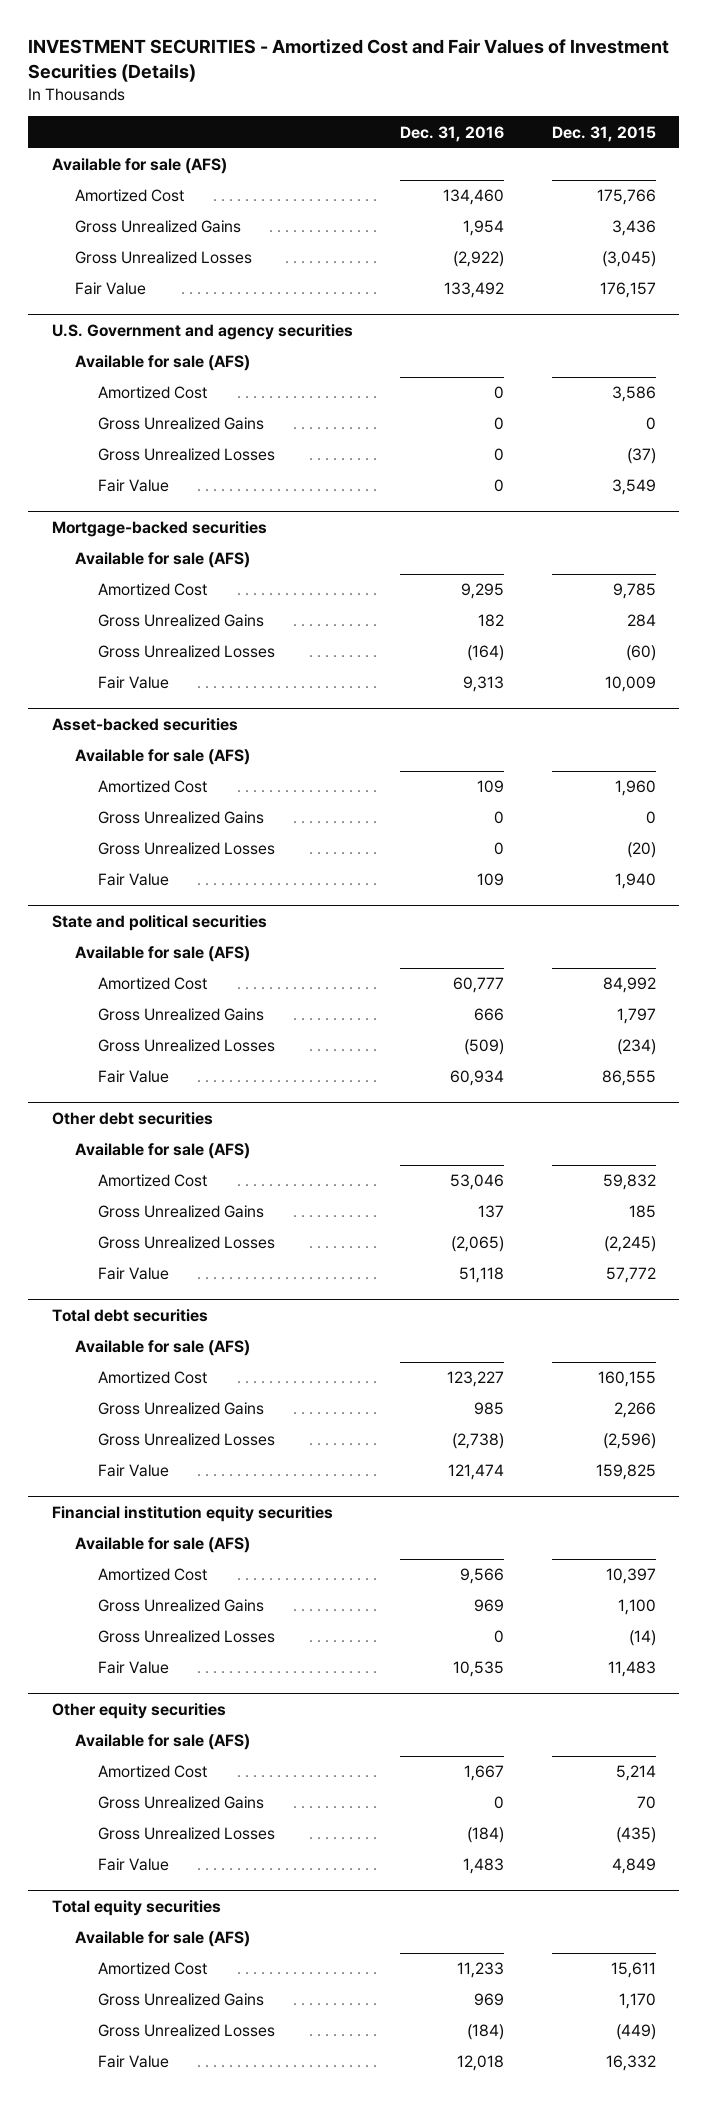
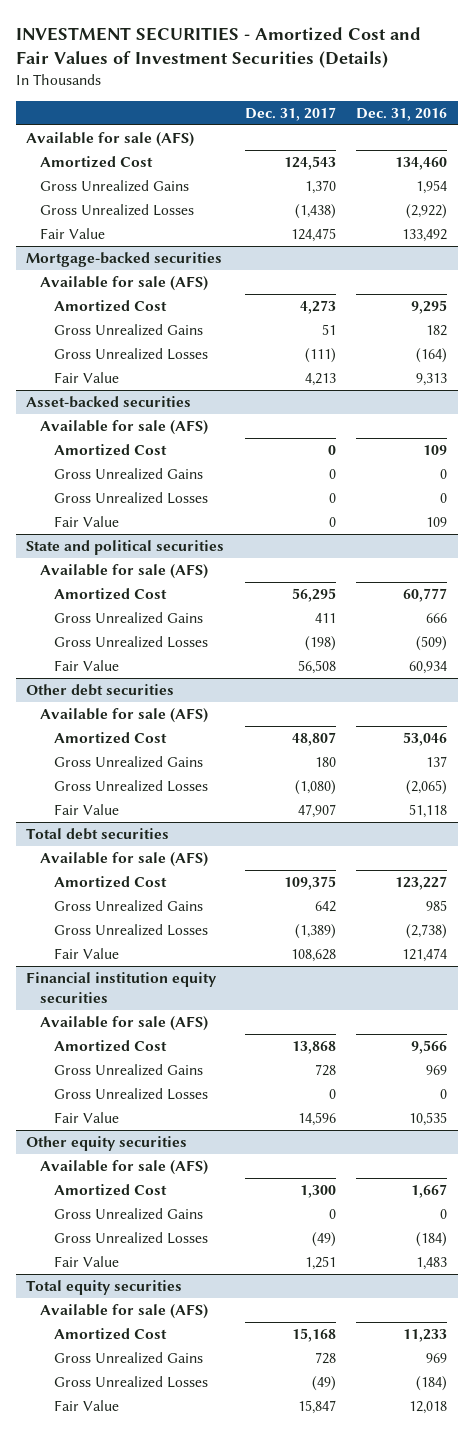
[551,125,656,142] Dec. 31, 2015 -> none
none -> [244,106,336,121] Dec. 31, 2017
[51,323,353,340] U.S. Government and agency securities -> none
[74,355,250,372] Available for sale (AFS) -> none
[97,386,207,400] Amortized Cost -> none
[97,417,264,431] Gross Unrealized Gains -> none
[97,448,275,462] Gross Unrealized Losses -> none
[97,479,169,493] Fair Value -> none

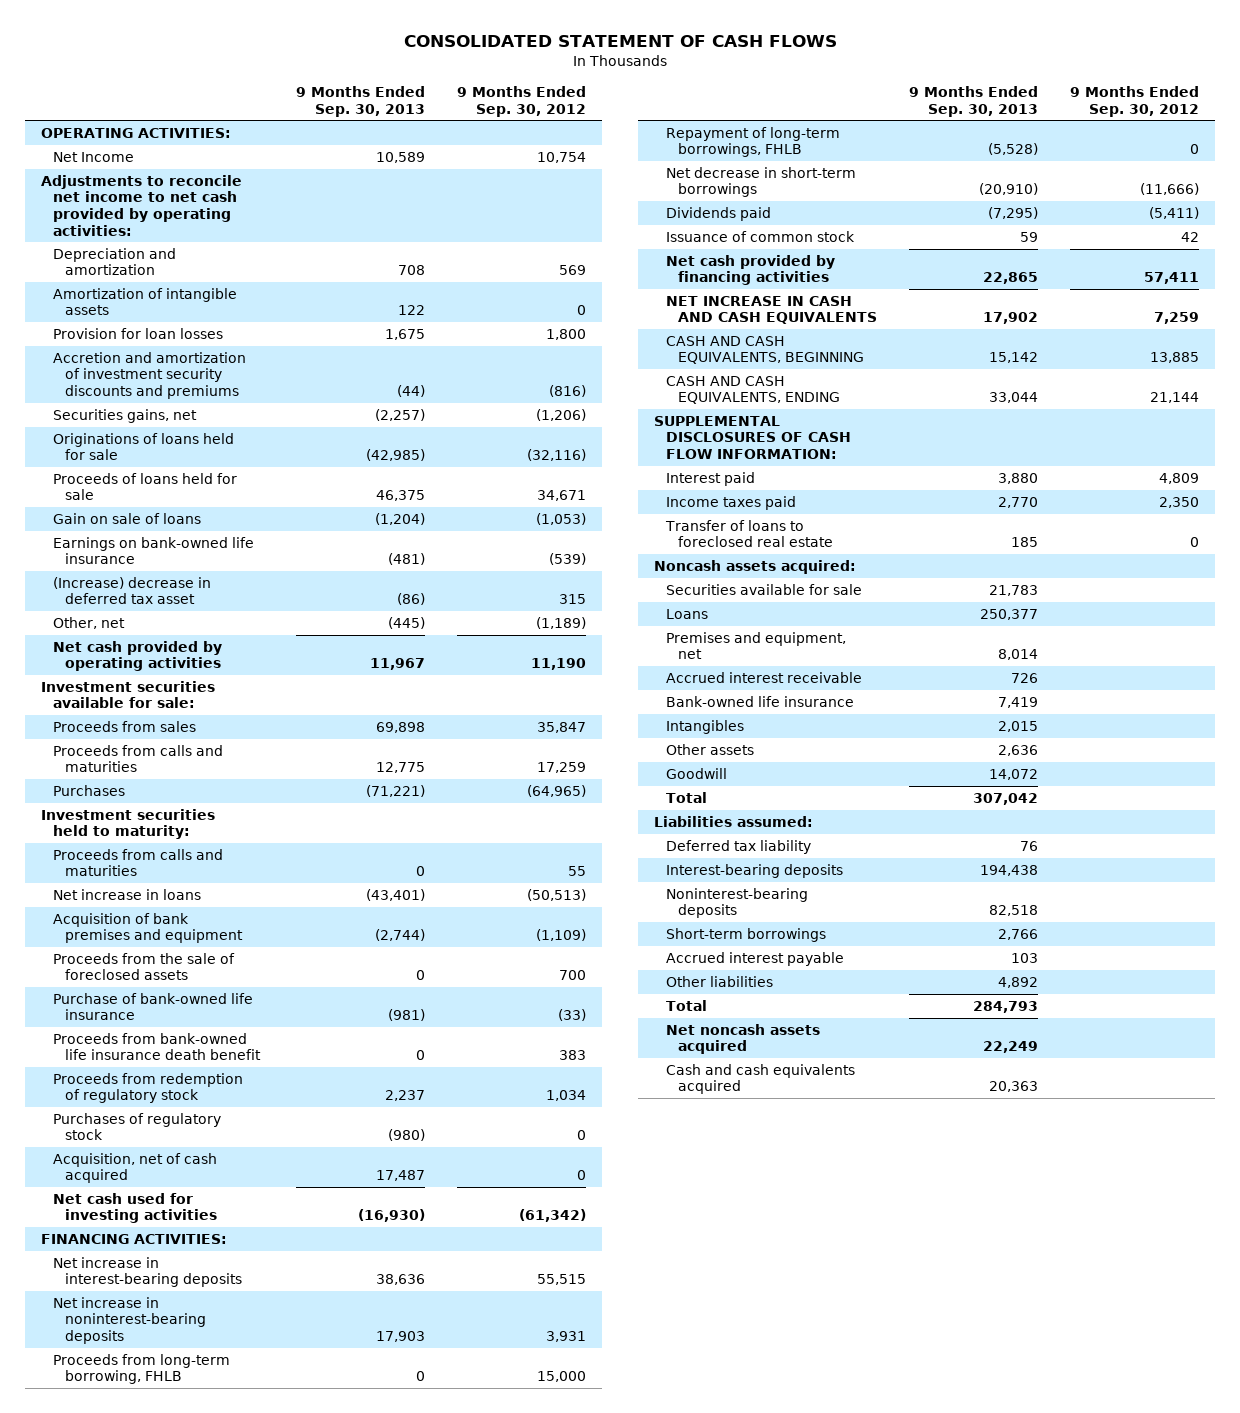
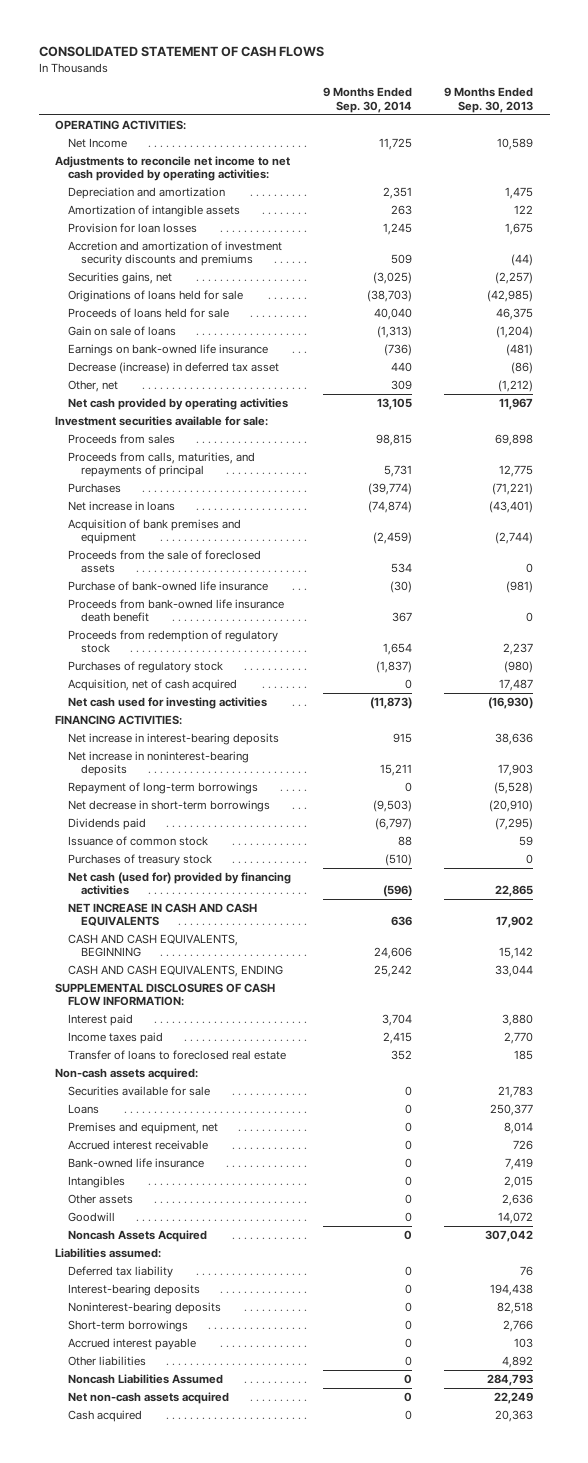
[457,86,587,117] 9 Months Ended Sep. 30, 2012 -> none
none -> [323,87,413,113] 9 Months Ended Sep. 30, 2014
[398,265,426,276] 708 -> [505,186,534,199] 1,475
[53,576,212,605] (Increase) decrease in deferred tax asset -> [67,361,279,374] Decrease (increase) in deferred tax asset
[388,616,426,629] (445) -> [498,379,534,392] (1,212)
[53,744,224,773] Proceeds from calls and maturities -> [67,451,255,478] Proceeds from calls, maturities, and repayments of principal
[40,808,215,840] Investment securities held to maturity: -> none
[53,848,224,877] Proceeds from calls and maturities -> none
[53,1353,231,1385] Proceeds from long-term borrowing, FHLB -> none
[665,126,840,158] Repayment of long-term borrowings, FHLB -> [67,781,258,794] Repayment of long-term borrowings
none -> [67,853,212,866] Purchases of treasury stock
[665,254,835,286] Net cash provided by financing activities -> [67,871,291,896] Net cash (used for) provided by financing activities
[653,559,856,574] Noncash assets acquired: -> [54,1067,198,1080] Non-cash assets acquired:
[665,791,707,803] Total -> [67,1229,207,1242] Noncash Assets Acquired
[665,999,707,1011] Total -> [67,1373,223,1384] Noncash Liabilities Assumed
[665,1023,820,1055] Net noncash assets acquired -> [67,1391,229,1404] Net non-cash assets acquired
[665,1063,855,1095] Cash and cash equivalents acquired -> [67,1409,142,1422] Cash acquired

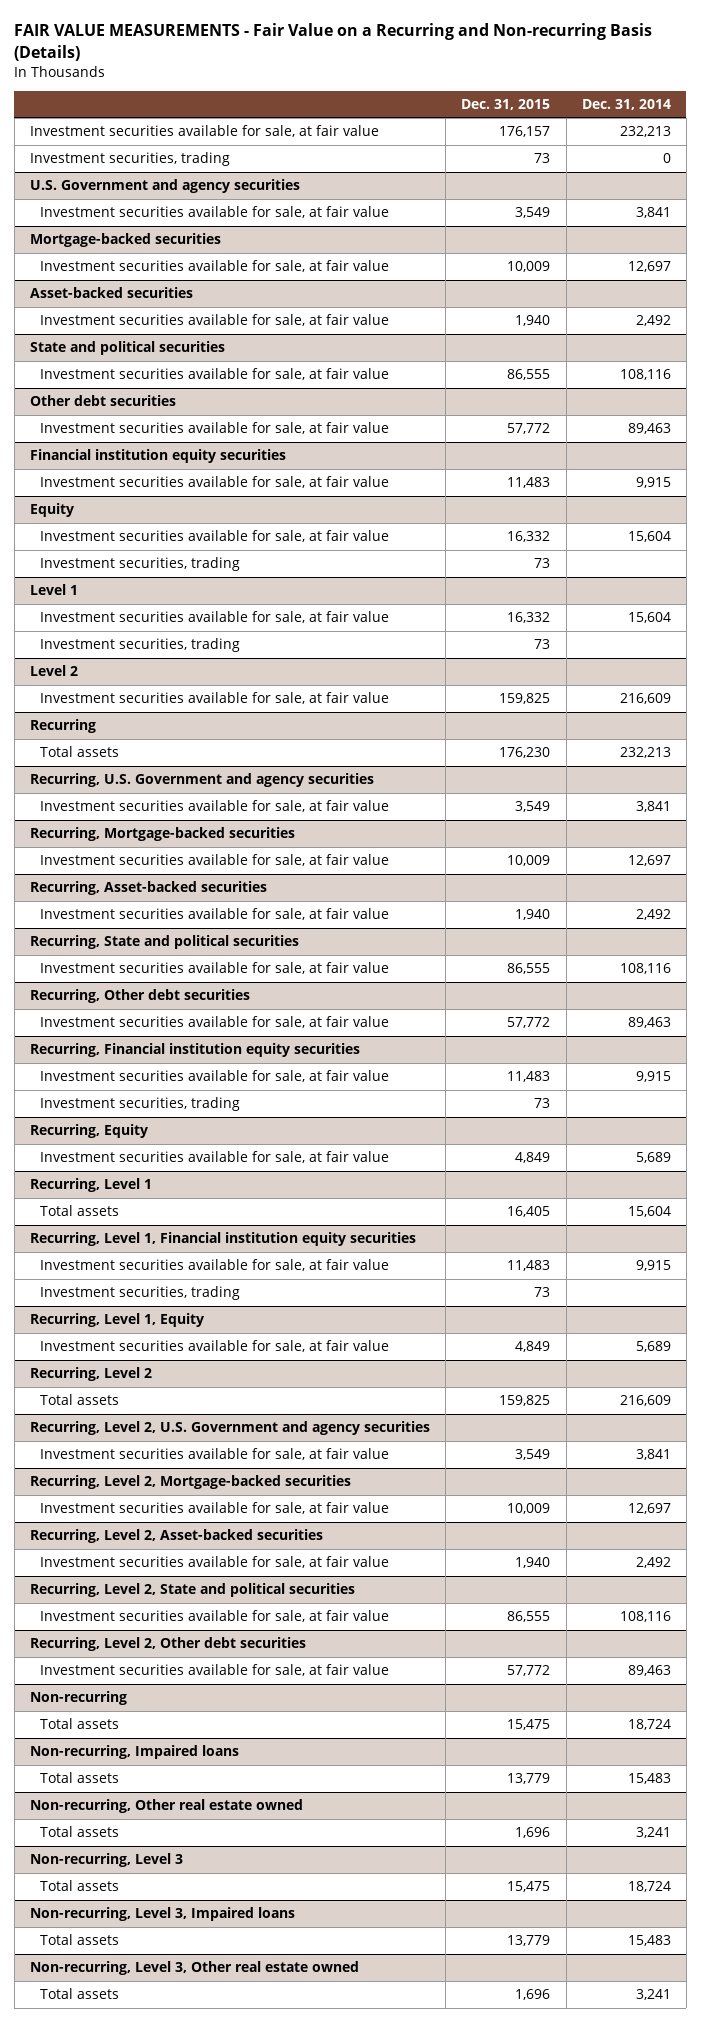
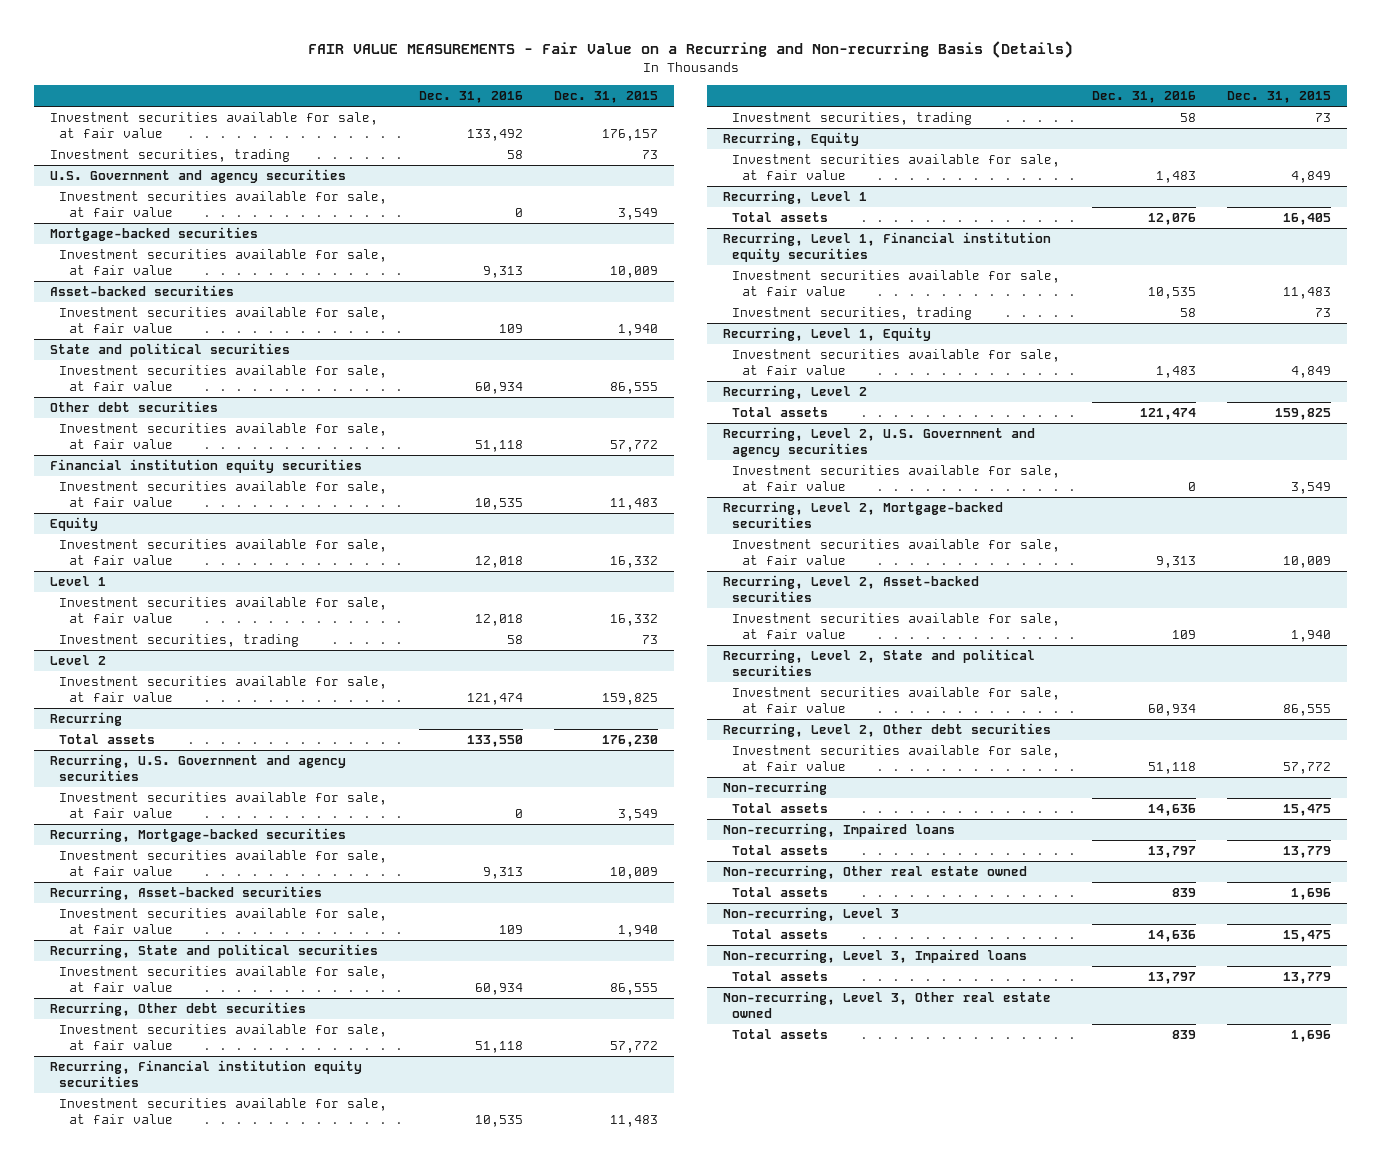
[581,98,671,110] Dec. 31, 2014 -> none
none -> [418,91,523,104] Dec. 31, 2016
[40,557,241,572] Investment securities, trading -> none

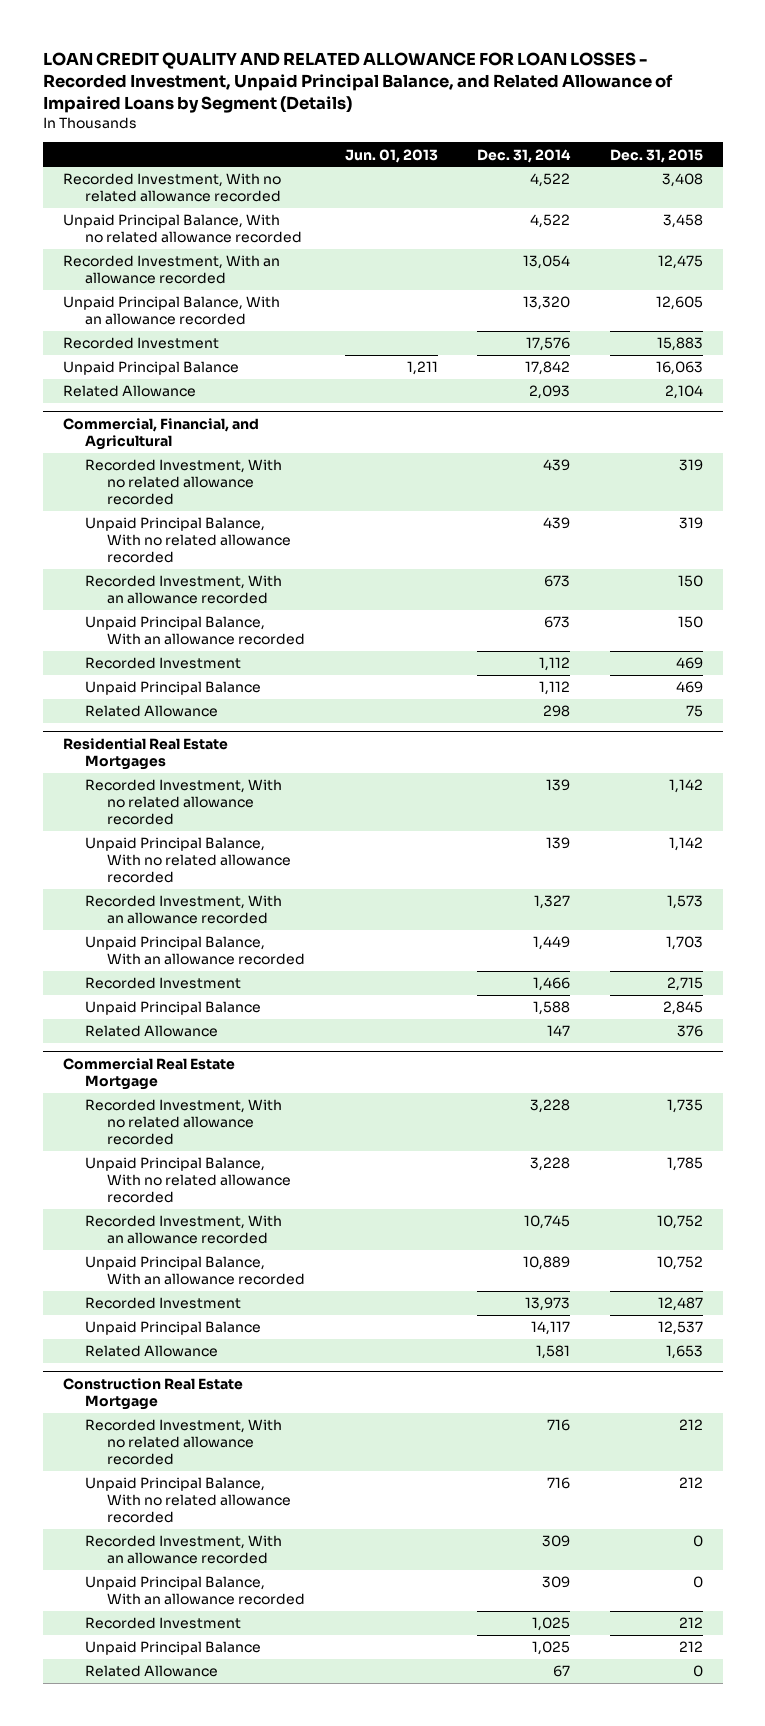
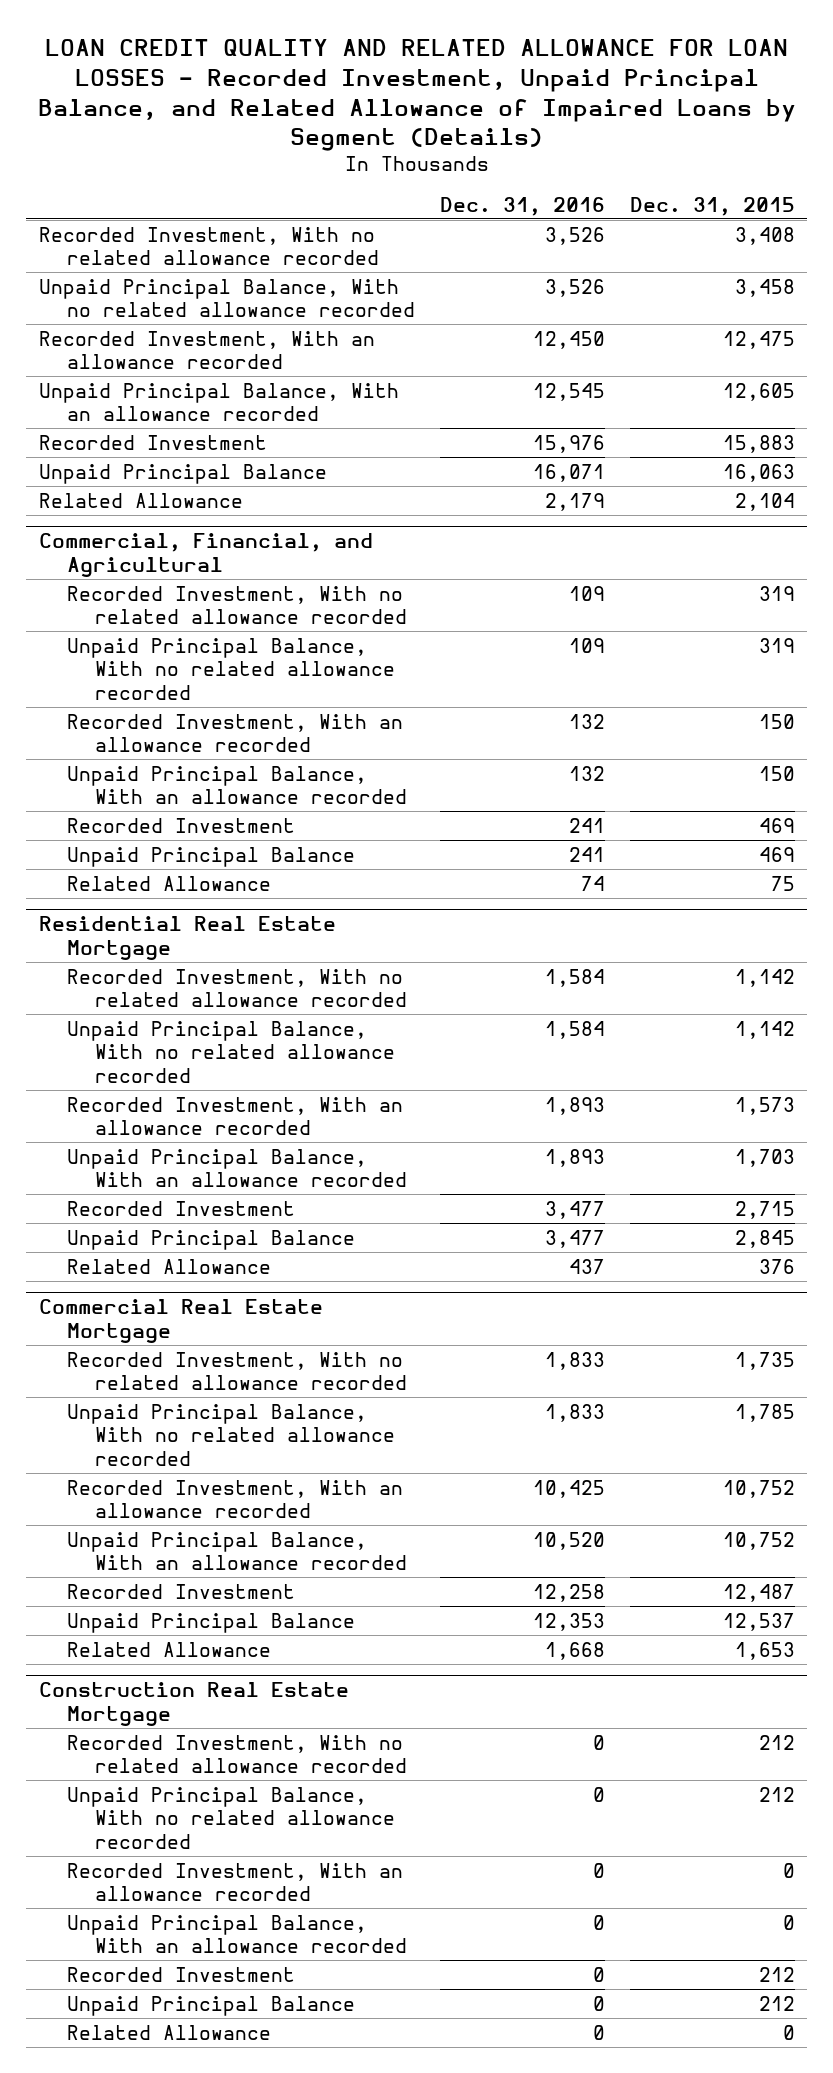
[344,148,438,163] Jun. 01, 2013 -> none
[477,148,572,163] Dec. 31, 2014 -> none
none -> [439,196,605,216] Dec. 31, 2016
[62,737,228,770] Residential Real Estate Mortgages -> [38,916,336,961] Residential Real Estate Mortgage

